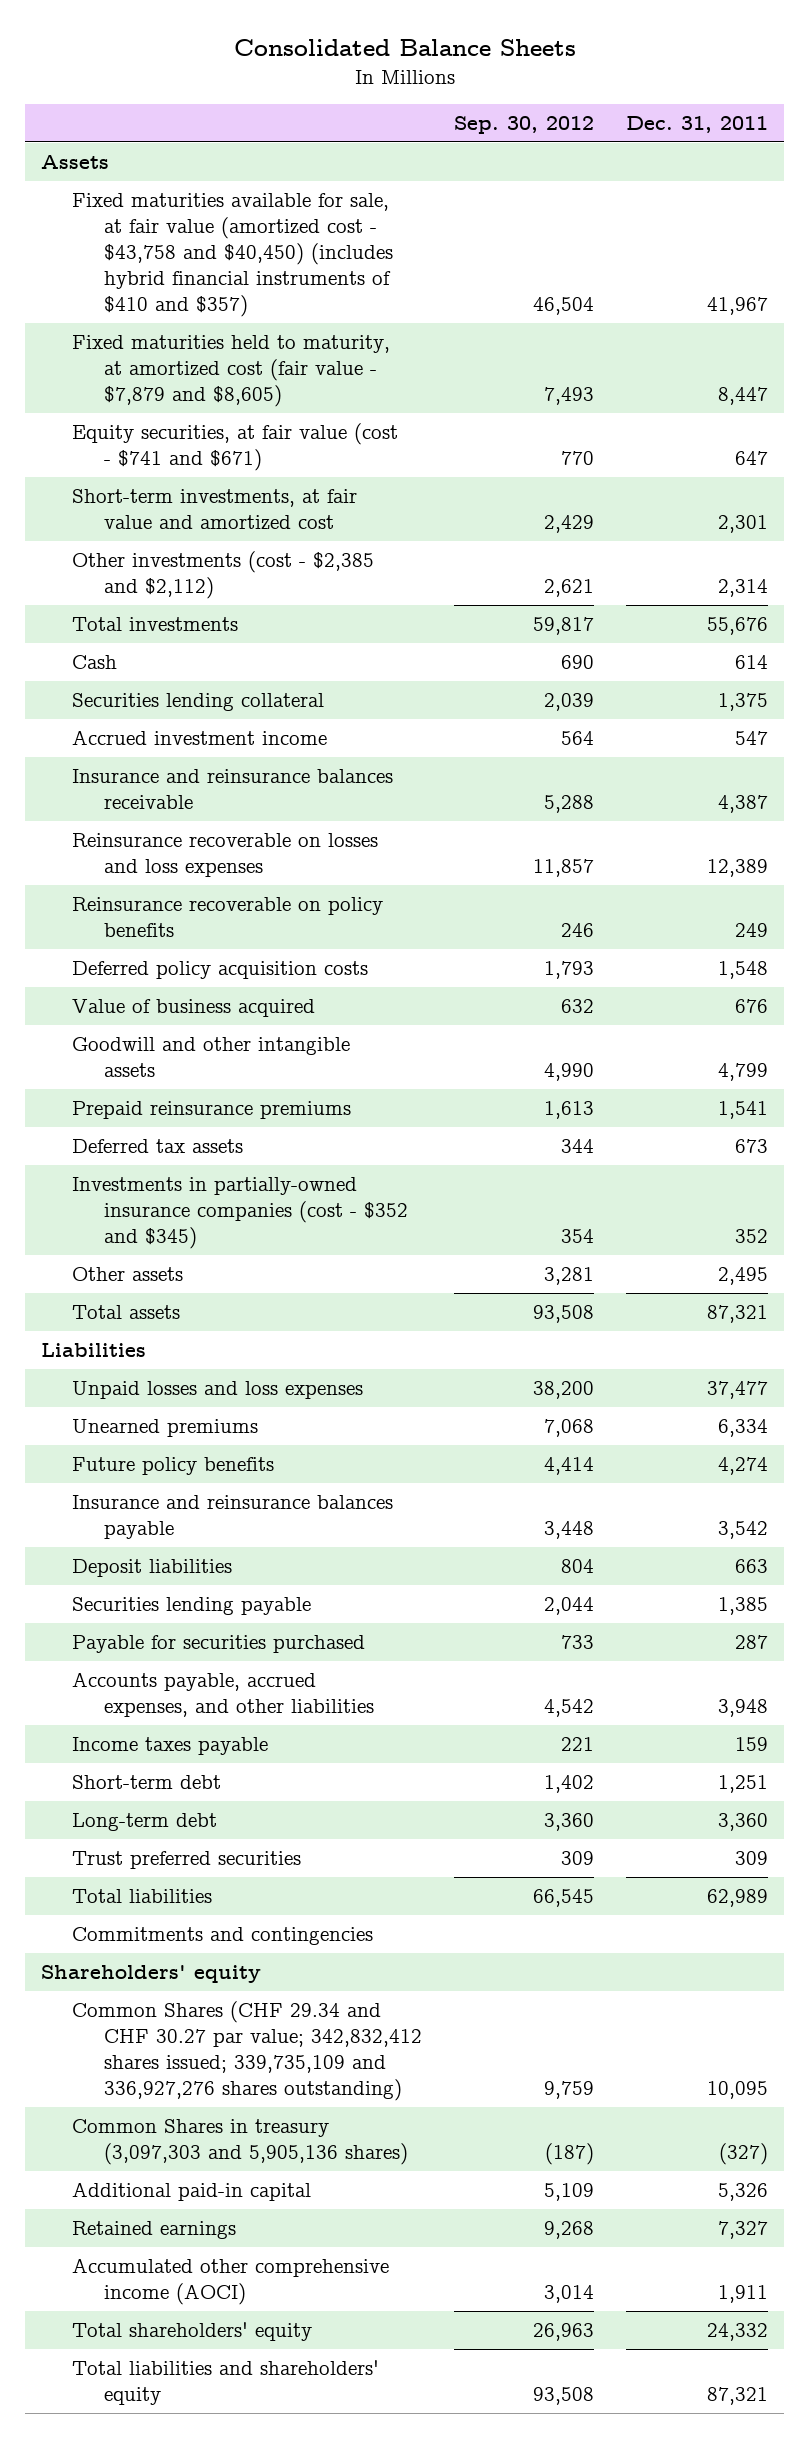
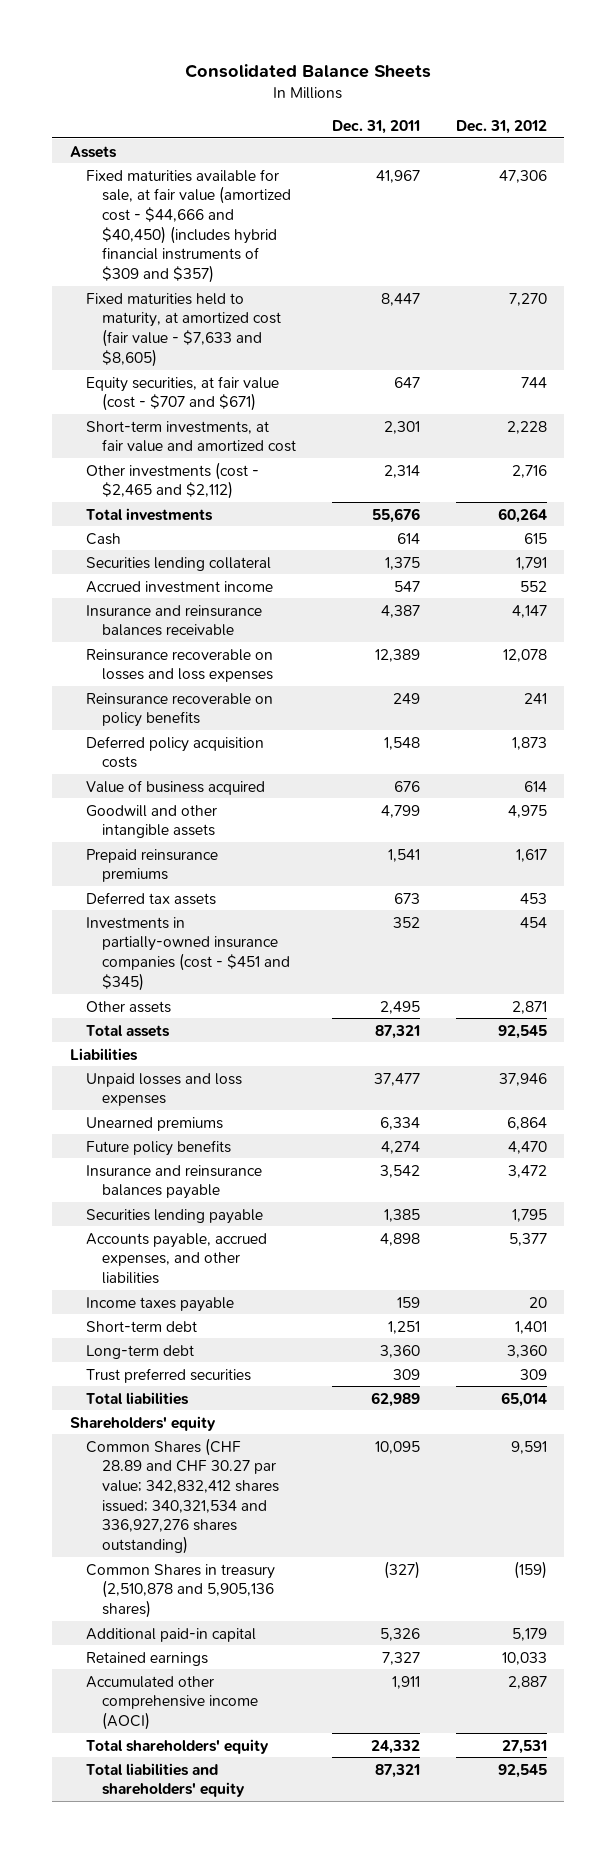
[453,116,594,135] Sep. 30, 2012 -> none
none -> [455,119,547,134] Dec. 31, 2012
[72,192,393,317] Fixed maturities available for sale, at fair value (amortized cost - $43,758 and $40,450) (includes hybrid financial instruments of $410 and $357) -> [86,168,292,283] Fixed maturities available for sale, at fair value (amortized cost - $44,666 and $40,450) (includes hybrid financial instruments of $309 and $357)
[72,334,391,407] Fixed maturities held to maturity, at amortized cost (fair value - $7,879 and $8,605) -> [86,292,282,367] Fixed maturities held to maturity, at amortized cost (fair value - $7,633 and $8,605)
[72,422,399,471] Equity securities, at fair value (cost - $741 and $671) -> [86,375,280,412] Equity securities, at fair value (cost - $707 and $671)
[72,550,375,599] Other investments (cost - $2,385 and $2,112) -> [86,461,260,500] Other investments (cost - $2,465 and $2,112)
[72,1176,408,1249] Investments in partially-owned insurance companies (cost - $352 and $345) -> [86,916,291,991] Investments in partially-owned insurance companies (cost - $451 and $345)
[72,1558,233,1577] Deposit liabilities -> none
[72,1634,366,1653] Payable for securities purchased -> none
[718,1698,769,1717] 3,948 -> [379,1232,420,1246] 4,898
[72,1926,374,1945] Commitments and contingencies -> none
[72,2000,422,2101] Common Shares (CHF 29.34 and CHF 30.27 par value; 342,832,412 shares issued; 339,735,109 and 336,927,276 shares outstanding) -> [86,1437,280,1554] Common Shares (CHF 28.89 and CHF 30.27 par value; 342,832,412 shares issued; 340,321,534 and 336,927,276 shares outstanding)
[72,2118,408,2165] Common Shares in treasury (3,097,303 and 5,905,136 shares) -> [86,1563,276,1618] Common Shares in treasury (2,510,878 and 5,905,136 shares)

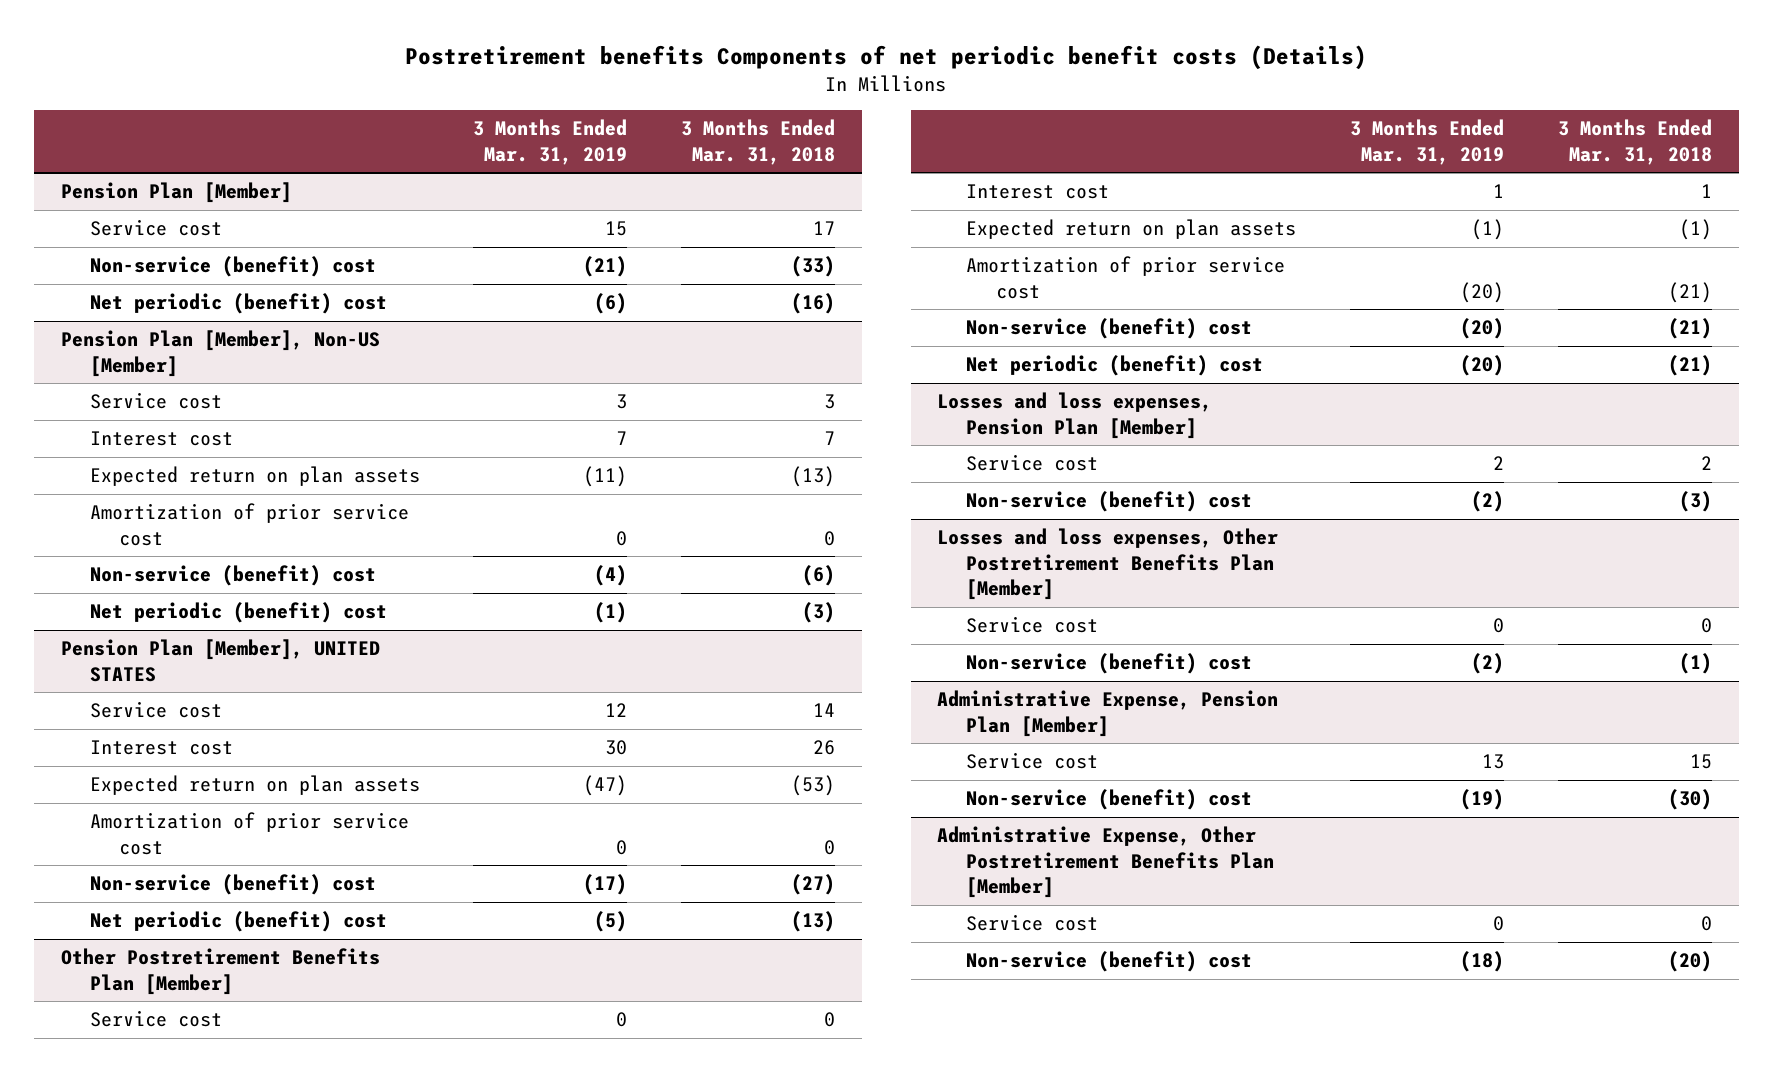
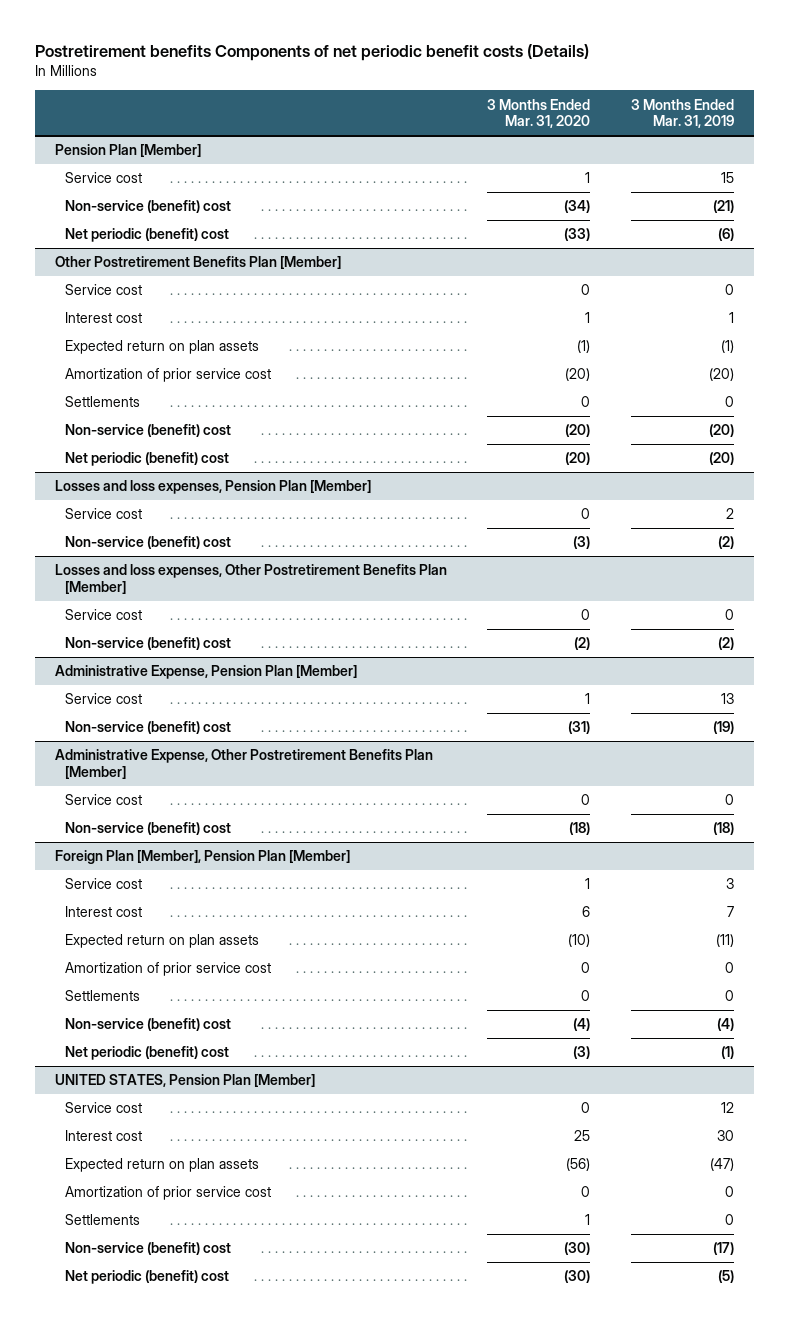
[680,119,835,165] 3 Months Ended Mar. 31, 2018 -> none
none -> [487,98,591,129] 3 Months Ended Mar. 31, 2020
[60,330,380,377] Pension Plan [Member], Non-US [Member] -> none
[89,392,222,410] Service cost -> none
[89,431,233,447] Interest cost -> none
[89,466,420,487] Expected return on plan assets -> none
[89,503,409,546] Amortization of prior service cost -> none
[89,565,376,587] Non-service (benefit) cost -> none
[89,602,387,624] Net periodic (benefit) cost -> none
[60,639,380,682] Pension Plan [Member], UNITED STATES -> none
[89,701,222,719] Service cost -> none
[89,740,233,756] Interest cost -> none
[89,775,420,796] Expected return on plan assets -> none
[89,812,409,855] Amortization of prior service cost -> none
[89,874,376,896] Non-service (benefit) cost -> none
[89,911,387,933] Net periodic (benefit) cost -> none
none -> [65,396,141,408] Settlements
none -> [54,850,350,865] Foreign Plan [Member], Pension Plan [Member]
none -> [65,878,143,890] Service cost
none -> [65,906,143,918] Interest cost
none -> [65,934,260,949] Expected return on plan assets
none -> [65,962,272,977] Amortization of prior service cost
none -> [65,990,141,1002] Settlements
none -> [65,1018,232,1032] Non-service (benefit) cost
none -> [65,1046,230,1061] Net periodic (benefit) cost
none -> [54,1074,315,1088] UNITED STATES, Pension Plan [Member]
none -> [65,1102,143,1114] Service cost
none -> [65,1130,143,1142] Interest cost
none -> [65,1158,260,1173] Expected return on plan assets
none -> [65,1186,272,1201] Amortization of prior service cost
none -> [65,1214,141,1226] Settlements
none -> [65,1242,232,1256] Non-service (benefit) cost
none -> [65,1270,230,1285] Net periodic (benefit) cost

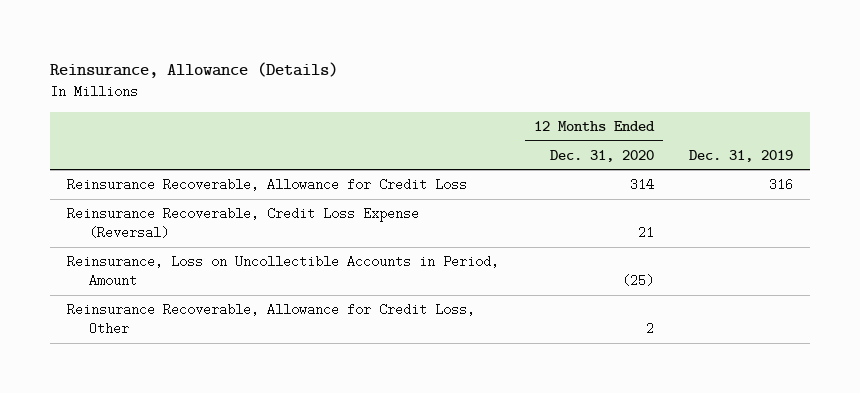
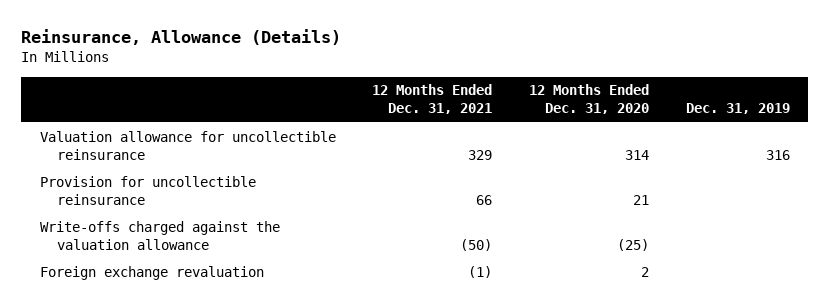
none -> [372,84,493,115] 12 Months Ended Dec. 31, 2021
[67,178,468,192] Reinsurance Recoverable, Allowance for Credit Loss -> [39,130,336,160] Valuation allowance for uncollectible reinsurance
[67,207,420,240] Reinsurance Recoverable, Credit Loss Expense (Reversal) -> [39,175,256,205] Provision for uncollectible reinsurance
[67,255,500,288] Reinsurance, Loss on Uncollectible Accounts in Period, Amount -> [39,220,280,250] Write-offs charged against the valuation allowance
[67,303,476,336] Reinsurance Recoverable, Allowance for Credit Loss, Other -> [39,265,264,280] Foreign exchange revaluation

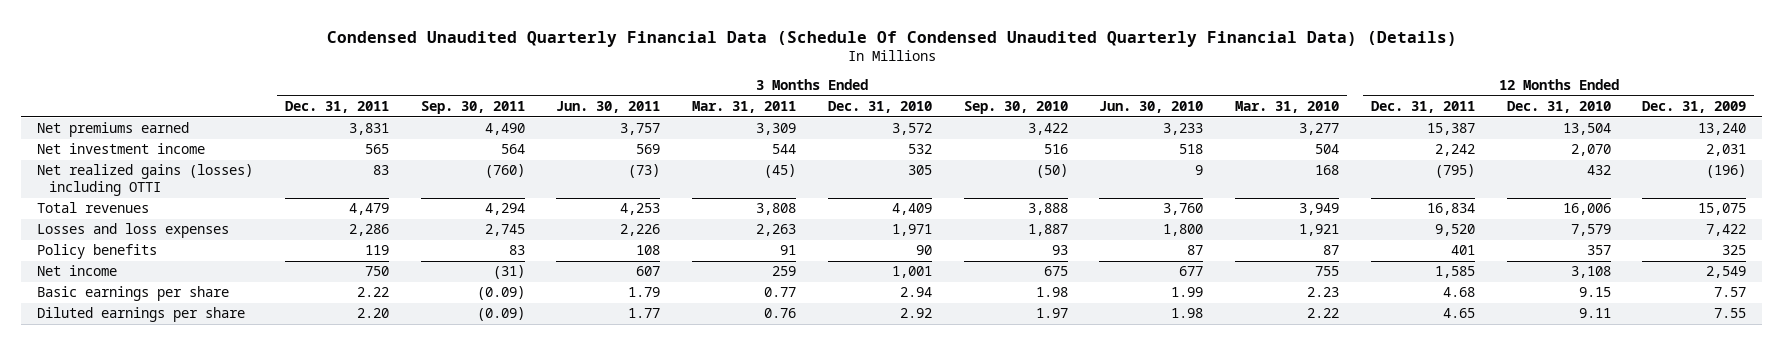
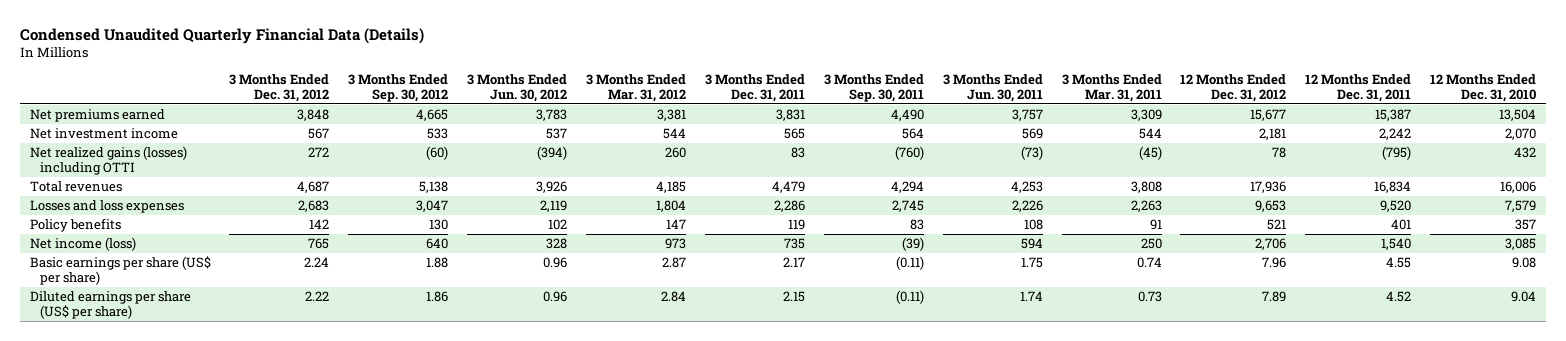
[326,30,1457,47] Condensed Unaudited Quarterly Financial Data (Schedule Of Condensed Unaudited Quarterly Financial Data) (Details) -> [20,28,425,45] Condensed Unaudited Quarterly Financial Data (Details)
[827,101,932,114] Dec. 31, 2010 -> none
[963,101,1068,115] Sep. 30, 2010 -> none
[1099,101,1204,114] Jun. 30, 2010 -> none
[1235,101,1340,114] Mar. 31, 2010 -> none
[1642,101,1747,114] Dec. 31, 2009 -> none
none -> [229,74,330,103] 3 Months Ended Dec. 31, 2012
none -> [348,74,449,103] 3 Months Ended Sep. 30, 2012
none -> [467,74,568,103] 3 Months Ended Jun. 30, 2012
none -> [586,74,687,103] 3 Months Ended Mar. 31, 2012
none -> [1180,74,1287,103] 12 Months Ended Dec. 31, 2012
[37,265,118,277] Net income -> [29,236,136,251] Net income (loss)
[364,266,389,277] 750 -> [783,237,805,249] 735
[492,265,525,280] (31) -> [901,236,924,251] (39)
[636,266,661,277] 607 -> [1020,237,1043,249] 594
[772,266,797,277] 259 -> [1140,237,1162,249] 250
[1434,266,1475,279] 1,585 -> [1381,237,1412,250] 1,540
[1570,266,1611,279] 3,108 -> [1505,237,1537,250] 3,085
[37,286,230,302] Basic earnings per share -> [29,255,211,285] Basic earnings per share (US$ per share)
[356,287,389,298] 2.22 -> [782,256,805,267] 2.17
[476,286,525,301] (0.09) -> [895,255,924,270] (0.11)
[628,287,661,298] 1.79 -> [1020,256,1043,268] 1.75
[764,287,797,298] 0.77 -> [1136,256,1162,268] 0.74
[1442,287,1475,298] 4.68 -> [1386,256,1412,268] 4.55
[1578,287,1611,298] 9.15 -> [1512,256,1537,268] 9.08
[37,307,246,323] Diluted earnings per share -> [29,290,191,319] Diluted earnings per share (US$ per share)
[356,308,389,319] 2.20 -> [782,290,805,302] 2.15
[476,307,525,322] (0.09) -> [895,289,924,304] (0.11)
[628,308,661,319] 1.77 -> [1019,290,1043,301] 1.74
[764,308,797,319] 0.76 -> [1137,290,1162,302] 0.73
[1442,308,1475,319] 4.65 -> [1386,290,1412,302] 4.52
[1578,308,1611,319] 9.11 -> [1511,290,1537,302] 9.04

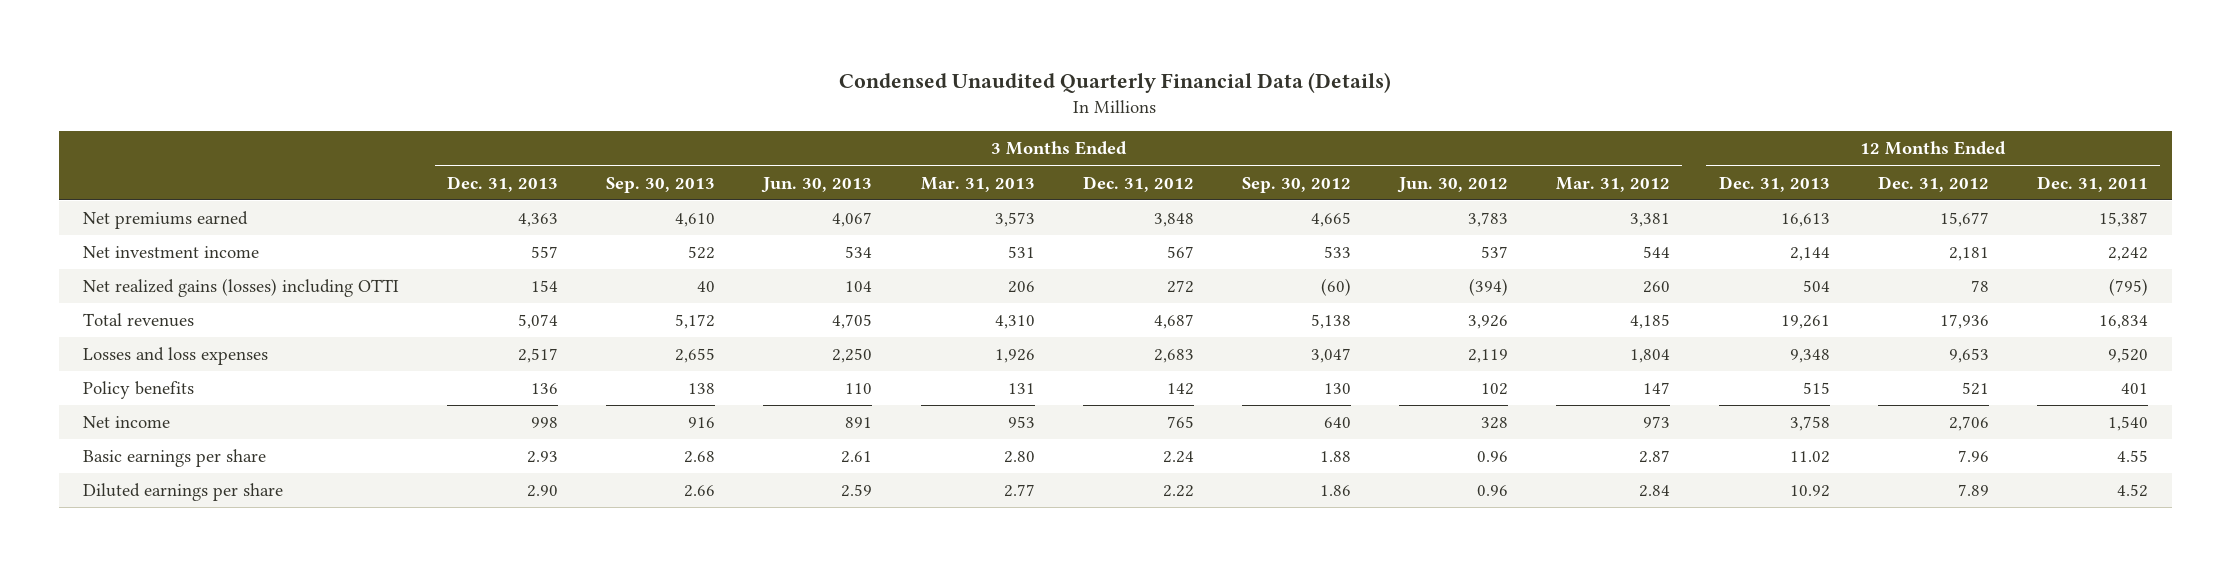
[704,74,805,103] 3 Months Ended Dec. 31, 2011 -> none
[823,74,924,103] 3 Months Ended Sep. 30, 2011 -> none
[942,74,1043,103] 3 Months Ended Jun. 30, 2011 -> none
[1061,74,1162,103] 3 Months Ended Mar. 31, 2011 -> none
[1430,74,1537,103] 12 Months Ended Dec. 31, 2010 -> none
none -> [447,175,559,192] Dec. 31, 2013
none -> [606,176,716,193] Sep. 30, 2013
none -> [761,176,873,193] Jun. 30, 2013
none -> [920,176,1035,192] Mar. 31, 2013
none -> [1718,175,1830,192] Dec. 31, 2013
[29,236,136,251] Net income (loss) -> [82,416,170,429] Net income
[29,255,211,285] Basic earnings per share (US$ per share) -> [82,449,266,468] Basic earnings per share
[29,290,191,319] Diluted earnings per share (US$ per share) -> [82,483,283,502] Diluted earnings per share

